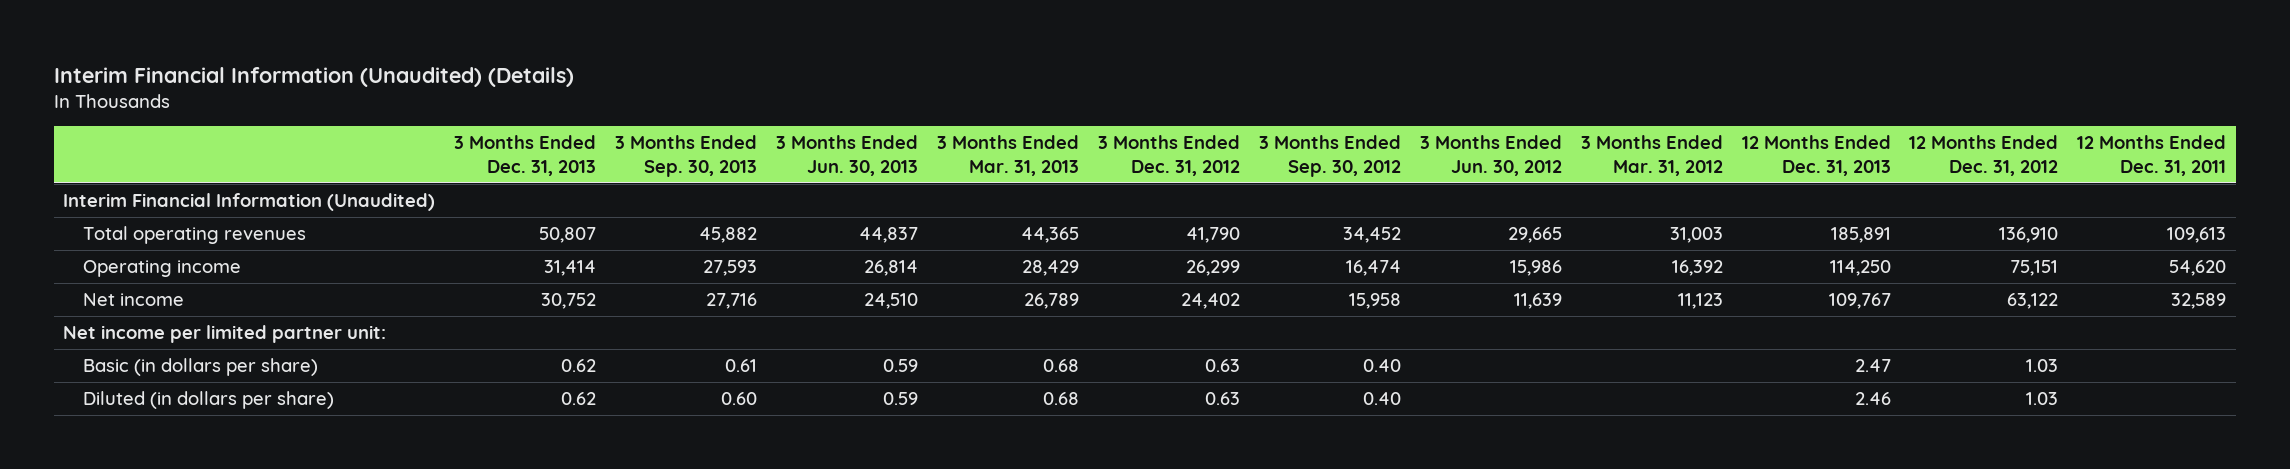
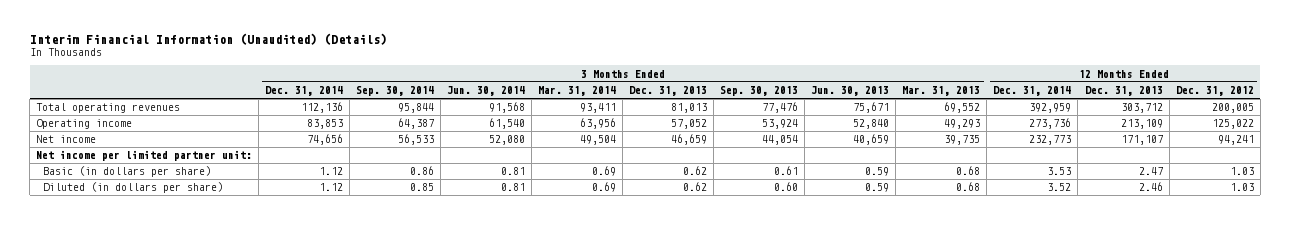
[1097,135,1240,176] 3 Months Ended Dec. 31, 2012 -> none
[1258,135,1401,177] 3 Months Ended Sep. 30, 2012 -> none
[1419,135,1562,176] 3 Months Ended Jun. 30, 2012 -> none
[1580,135,1723,176] 3 Months Ended Mar. 31, 2012 -> none
[2077,135,2227,176] 12 Months Ended Dec. 31, 2011 -> none
none -> [265,86,344,97] Dec. 31, 2014
none -> [356,86,435,97] Sep. 30, 2014
none -> [447,86,526,97] Jun. 30, 2014
none -> [538,86,617,97] Mar. 31, 2014
none -> [993,86,1072,97] Dec. 31, 2014
[63,193,436,212] Interim Financial Information (Unaudited) -> none
[539,227,597,244] 50,807 -> [671,103,708,114] 81,013
[699,227,758,244] 45,882 -> [762,102,799,114] 77,476
[859,227,919,244] 44,837 -> [853,102,890,114] 75,671
[1021,227,1080,244] 44,365 -> [944,102,981,114] 69,552
[1830,227,1891,244] 185,891 -> [1120,103,1163,114] 303,712
[1999,227,2059,244] 136,910 -> [1211,103,1254,114] 200,005
[544,260,597,277] 31,414 -> [671,119,708,130] 57,052
[703,260,758,277] 27,593 -> [762,119,799,130] 53,924
[864,260,919,277] 26,814 -> [853,119,890,130] 52,840
[1022,260,1080,277] 28,429 -> [944,119,981,130] 49,293
[1829,260,1891,277] 114,250 -> [1120,119,1163,130] 213,109
[2010,260,2059,277] 75,151 -> [1211,119,1254,130] 125,022
[541,293,597,310] 30,752 -> [671,134,708,146] 46,659
[706,293,758,310] 27,716 -> [762,135,799,146] 44,054
[864,293,919,310] 24,510 -> [853,134,890,146] 40,659
[1024,293,1080,310] 26,789 -> [944,135,981,146] 39,735
[1828,293,1891,310] 109,767 -> [1120,135,1163,146] 171,107
[2007,293,2059,310] 63,122 -> [1217,135,1254,146] 94,241

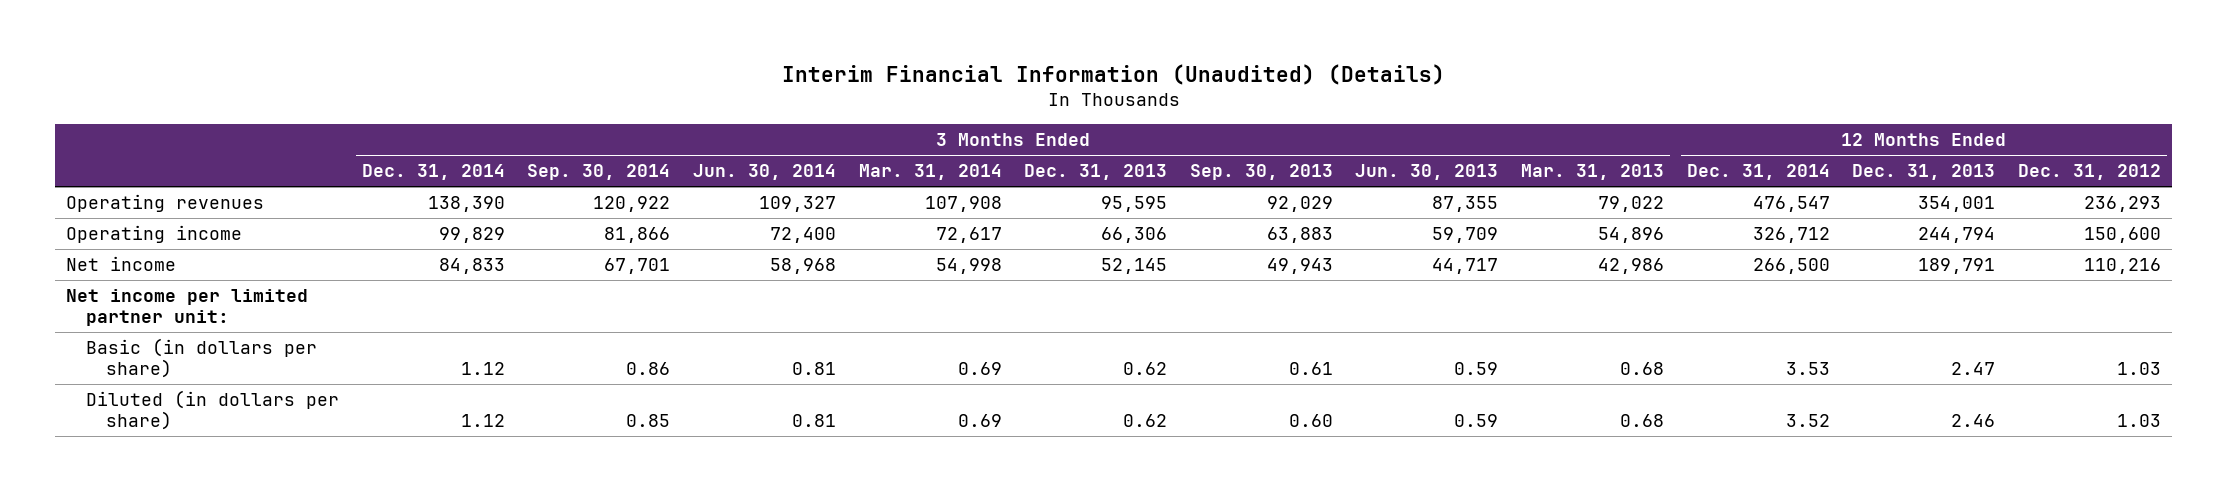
[36,103,181,114] Total operating revenues -> [66,193,265,212] Operating revenues
[301,102,344,114] 112,136 -> [427,195,505,212] 138,390
[398,103,435,114] 95,844 -> [593,195,671,212] 120,922
[489,102,526,114] 91,568 -> [758,195,836,212] 109,327
[580,103,617,114] 93,411 -> [924,195,1002,212] 107,908
[671,103,708,114] 81,013 -> [1101,195,1168,212] 95,595
[762,102,799,114] 77,476 -> [1266,195,1333,212] 92,029
[853,102,890,114] 75,671 -> [1432,195,1499,212] 87,355
[944,102,981,114] 69,552 -> [1598,195,1665,212] 79,022
[1029,103,1072,114] 392,959 -> [1752,195,1830,212] 476,547
[1120,103,1163,114] 303,712 -> [1918,195,1996,212] 354,001
[1211,103,1254,114] 200,005 -> [2084,195,2162,212] 236,293
[307,119,344,130] 83,853 -> [438,226,505,243] 99,829
[398,118,435,130] 64,387 -> [604,226,671,243] 81,866
[489,118,526,130] 61,540 -> [769,226,836,243] 72,400
[580,118,617,130] 63,956 -> [935,226,1002,243] 72,617
[671,119,708,130] 57,052 -> [1101,226,1168,243] 66,306
[762,119,799,130] 53,924 -> [1266,226,1333,243] 63,883
[853,119,890,130] 52,840 -> [1432,226,1499,243] 59,709
[944,119,981,130] 49,293 -> [1598,226,1665,243] 54,896
[1029,118,1072,130] 273,736 -> [1752,226,1830,243] 326,712
[1120,119,1163,130] 213,109 -> [1918,226,1996,243] 244,794
[1211,119,1254,130] 125,022 -> [2084,226,2162,243] 150,600
[307,134,344,146] 74,656 -> [438,257,505,274] 84,833
[398,134,435,146] 56,533 -> [604,257,671,274] 67,701
[489,135,526,146] 52,080 -> [769,257,836,274] 58,968
[580,135,617,146] 49,504 -> [935,257,1002,274] 54,998
[671,134,708,146] 46,659 -> [1101,257,1168,274] 52,145
[762,135,799,146] 44,054 -> [1266,257,1333,274] 49,943
[853,134,890,146] 40,659 -> [1432,257,1499,274] 44,717
[944,135,981,146] 39,735 -> [1598,257,1665,274] 42,986
[1029,135,1072,146] 232,773 -> [1752,257,1830,274] 266,500
[1120,135,1163,146] 171,107 -> [1918,257,1996,274] 189,791
[1217,135,1254,146] 94,241 -> [2084,257,2162,274] 110,216

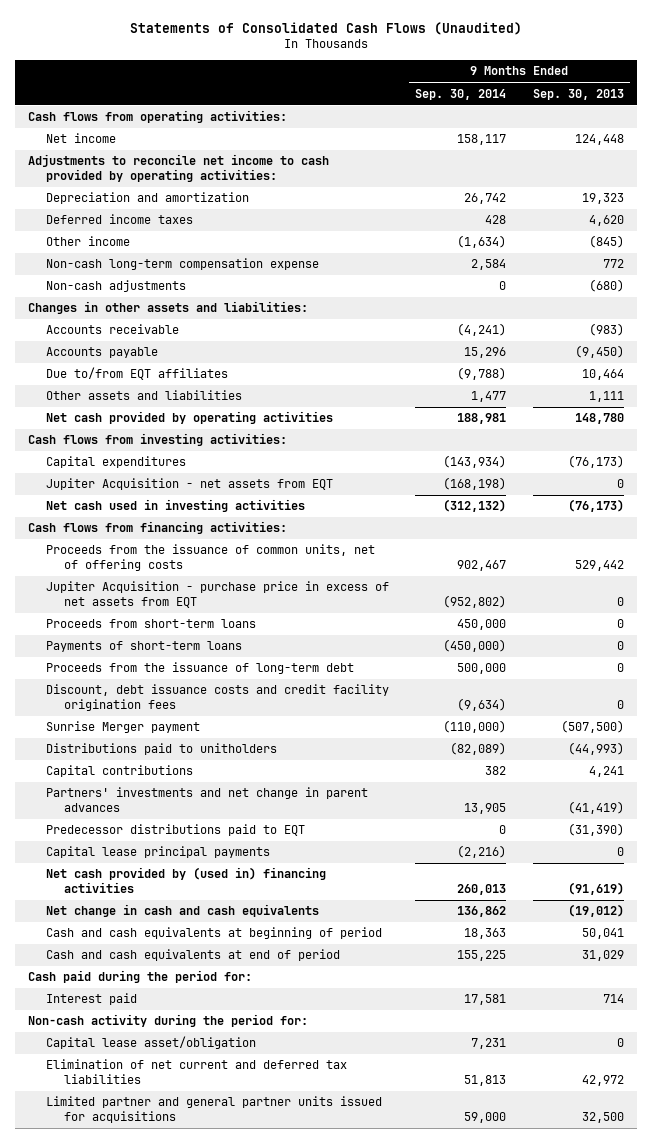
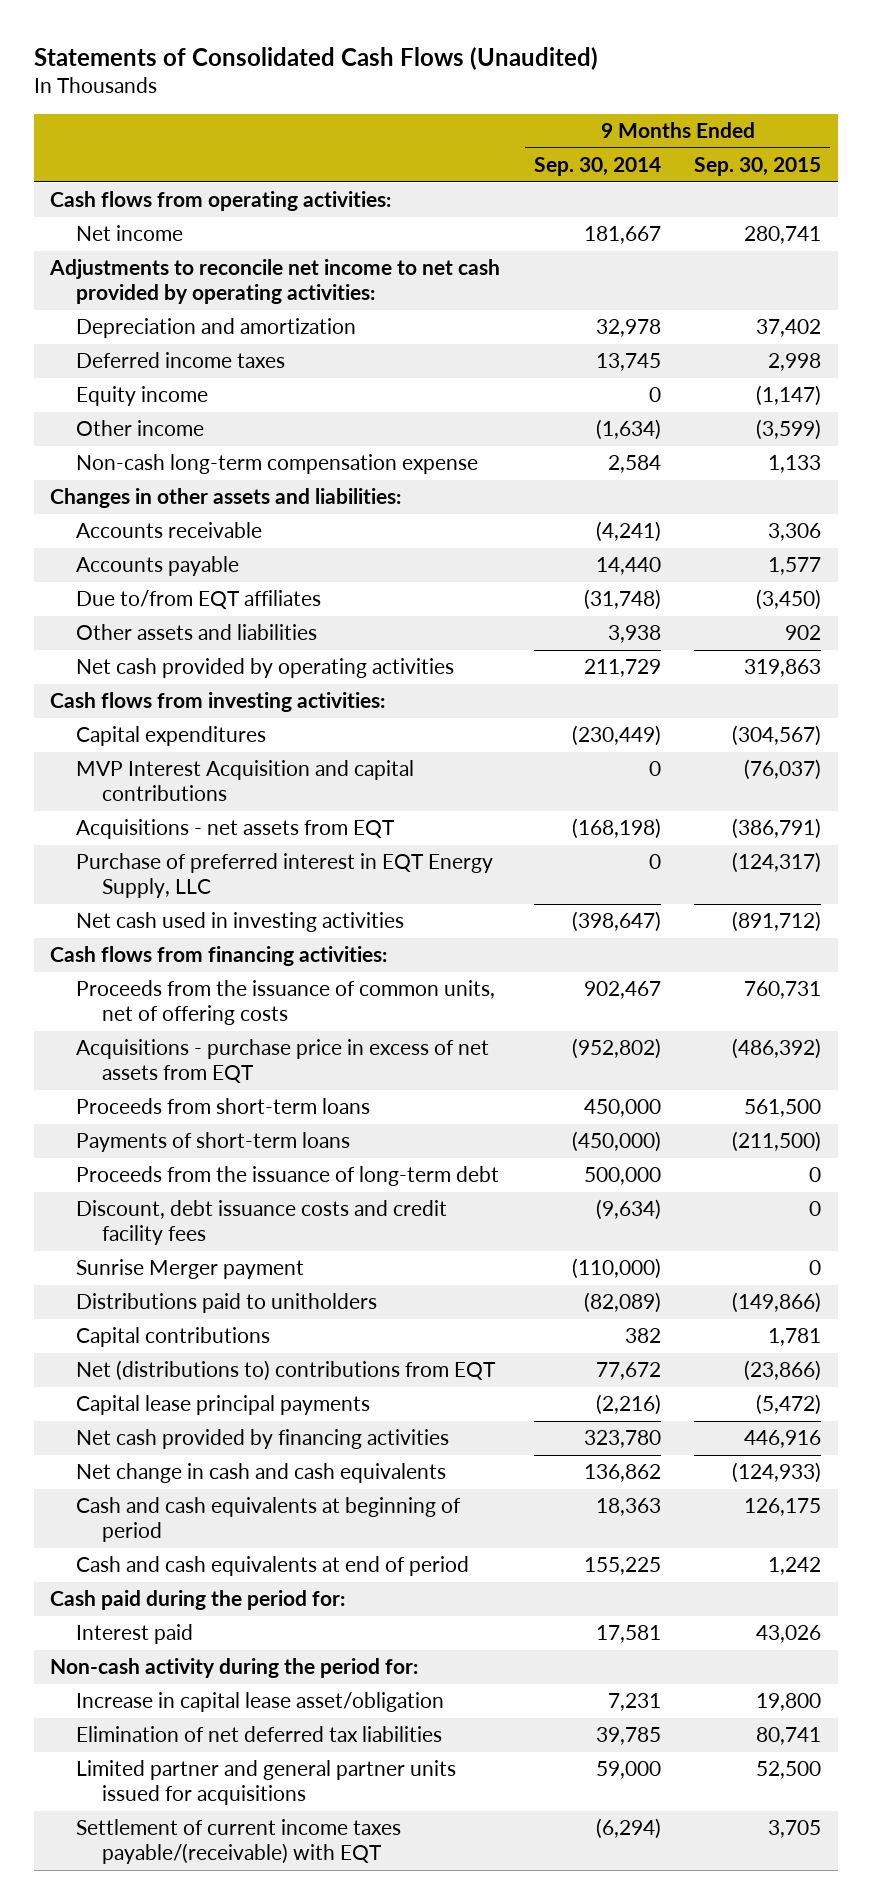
[532,88,624,100] Sep. 30, 2013 -> none
none -> [694,157,822,177] Sep. 30, 2015
[457,134,507,146] 158,117 -> [583,226,661,245] 181,667
[27,154,329,182] Adjustments to reconcile net income to cash provided by operating activities: -> [49,259,501,305] Adjustments to reconcile net income to net cash provided by operating activities:
[464,193,507,205] 26,742 -> [595,319,661,338] 32,978
[485,215,507,225] 428 -> [595,353,661,372] 13,745
none -> [75,386,208,407] Equity income
[46,280,187,293] Non-cash adjustments -> none
[464,347,507,359] 15,296 -> [595,557,661,576] 14,440
[457,367,507,381] (9,788) -> [583,589,661,611] (31,748)
[471,391,507,403] 1,477 -> [607,625,661,644] 3,938
[457,413,507,425] 188,981 -> [583,659,661,678] 211,729
[443,455,507,469] (143,934) -> [571,725,661,747] (230,449)
none -> [75,760,414,802] MVP Interest Acquisition and capital contributions
[46,478,334,491] Jupiter Acquisition - net assets from EQT -> [75,819,395,840] Acquisitions - net assets from EQT
none -> [75,853,493,899] Purchase of preferred interest in EQT Energy Supply, LLC
[443,499,507,513] (312,132) -> [571,911,661,933] (398,647)
[46,581,390,608] Jupiter Acquisition - purchase price in excess of net assets from EQT -> [75,1039,489,1084] Acquisitions - purchase price in excess of net assets from EQT
[46,684,390,711] Discount, debt issuance costs and credit facility origination fees -> [75,1200,447,1246] Discount, debt issuance costs and credit facility fees
[46,787,369,812] Partners' investments and net change in parent advances -> none
[46,824,306,837] Predecessor distributions paid to EQT -> none
none -> [75,1360,496,1382] Net (distributions to) contributions from EQT
[46,867,327,893] Net cash provided by (used in) financing activities -> [75,1429,449,1450] Net cash provided by financing activities
[457,883,507,895] 260,013 -> [583,1430,661,1449] 323,780
[46,1036,257,1050] Capital lease asset/obligation -> [75,1692,444,1713] Increase in capital lease asset/obligation
[46,1059,348,1084] Elimination of net current and deferred tax liabilities -> [75,1726,442,1743] Elimination of net deferred tax liabilities
[464,1074,507,1086] 51,813 -> [595,1727,661,1746] 39,785
none -> [75,1819,401,1865] Settlement of current income taxes payable/(receivable) with EQT

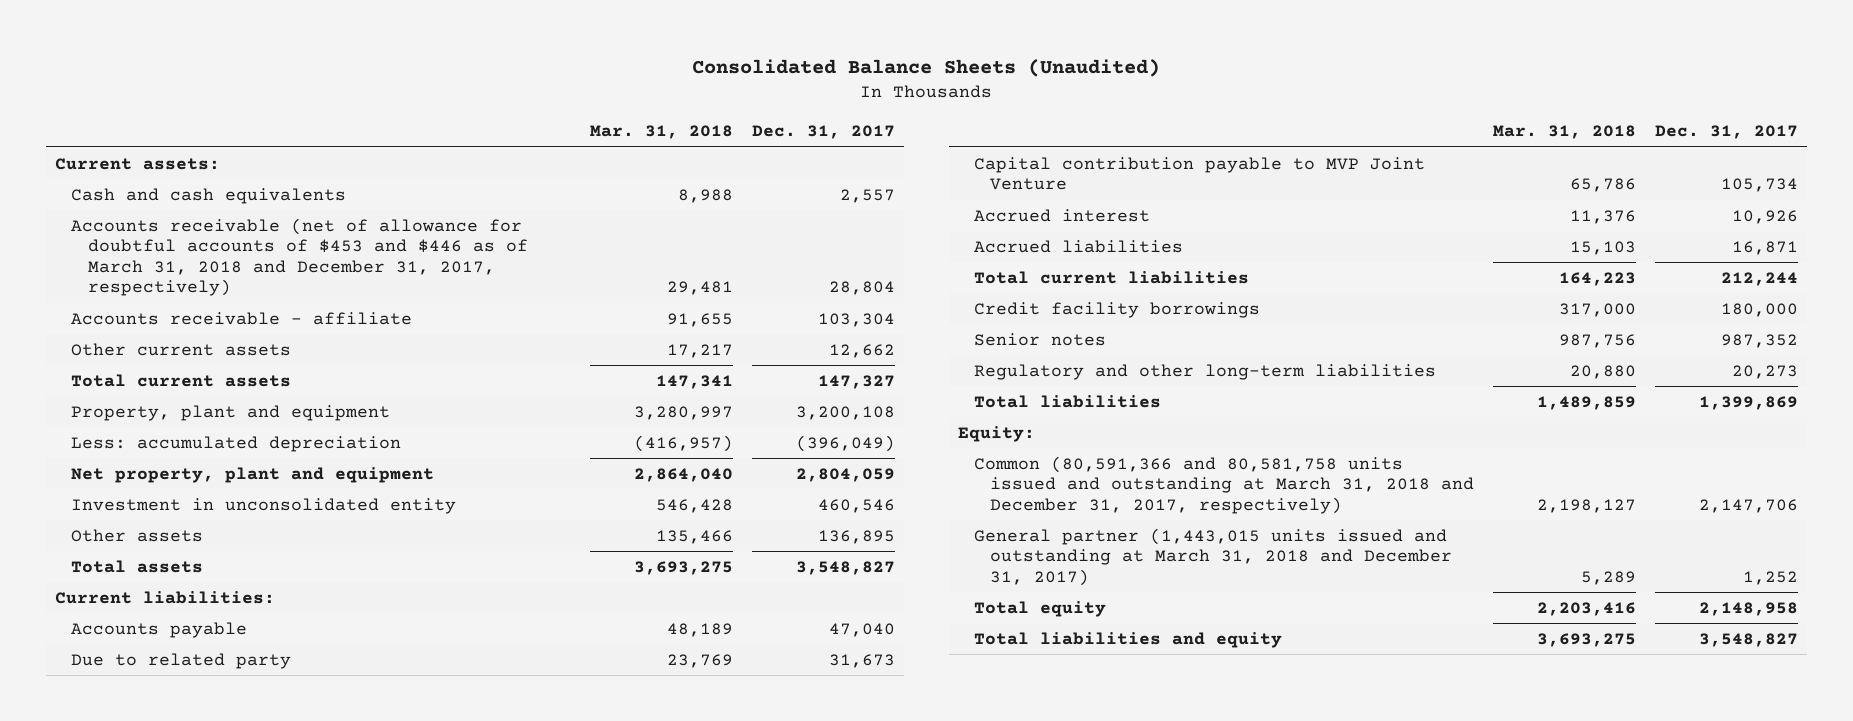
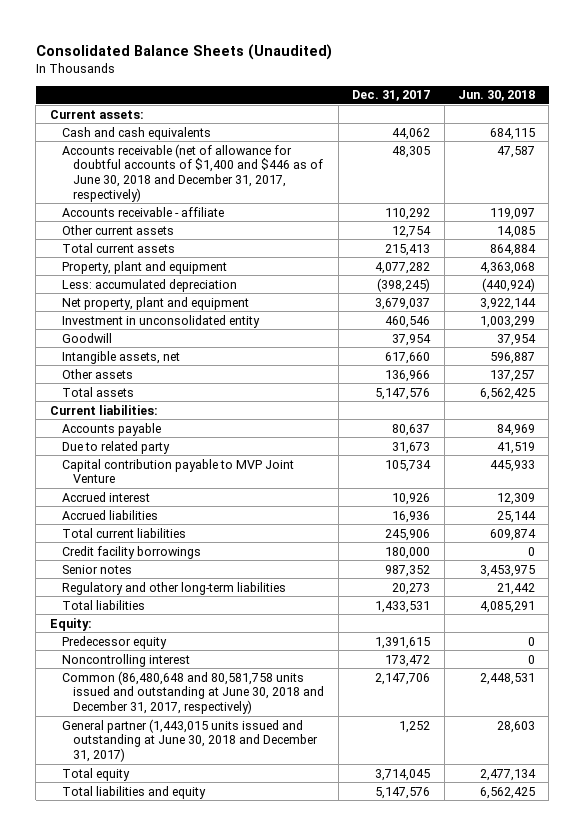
[590,125,734,140] Mar. 31, 2018 -> none
none -> [458,90,536,102] Jun. 30, 2018
[839,188,895,203] 2,557 -> [392,127,431,140] 44,062
[71,217,528,297] Accounts receivable (net of allowance for doubtful accounts of $453 and $446 as of March 31, 2018 and December 31, 2017, respectively) -> [61,143,324,202] Accounts receivable (net of allowance for doubtful accounts of $1,400 and $446 as of June 30, 2018 and December 31, 2017, respectively)
[828,281,895,296] 28,804 -> [392,145,431,158] 48,305
[817,312,895,327] 103,304 -> [385,207,431,220] 110,292
[828,343,895,358] 12,662 -> [392,225,432,238] 12,754
[817,374,895,389] 147,327 -> [385,243,431,256] 215,413
[795,405,895,420] 3,200,108 -> [375,261,431,274] 4,077,282
[795,434,895,452] (396,049) -> [377,277,431,292] (398,245)
[795,467,895,482] 2,804,059 -> [375,297,431,310] 3,679,037
none -> [61,332,112,343] Goodwill
none -> [61,350,180,364] Intangible assets, net
[817,529,895,544] 136,895 -> [385,369,431,382] 136,966
[795,560,895,575] 3,548,827 -> [375,387,431,400] 5,147,576
[828,622,895,637] 47,040 -> [392,423,431,436] 80,637
[1731,240,1798,255] 16,871 -> [392,510,431,523] 16,936
[1720,271,1798,286] 212,244 -> [385,528,431,541] 245,906
[1698,395,1798,410] 1,399,869 -> [375,600,431,613] 1,433,531
none -> [61,635,167,649] Predecessor equity
none -> [61,653,190,667] Noncontrolling interest
[974,455,1475,514] Common (80,591,366 and 80,581,758 units issued and outstanding at March 31, 2018 and December 31, 2017, respectively) -> [61,670,325,715] Common (86,480,648 and 80,581,758 units issued and outstanding at June 30, 2018 and December 31, 2017, respectively)
[974,527,1453,586] General partner (1,443,015 units issued and outstanding at March 31, 2018 and December 31, 2017) -> [61,718,319,763] General partner (1,443,015 units issued and outstanding at June 30, 2018 and December 31, 2017)
[1698,601,1798,616] 2,148,958 -> [375,768,431,781] 3,714,045
[1698,632,1798,647] 3,548,827 -> [375,786,431,799] 5,147,576

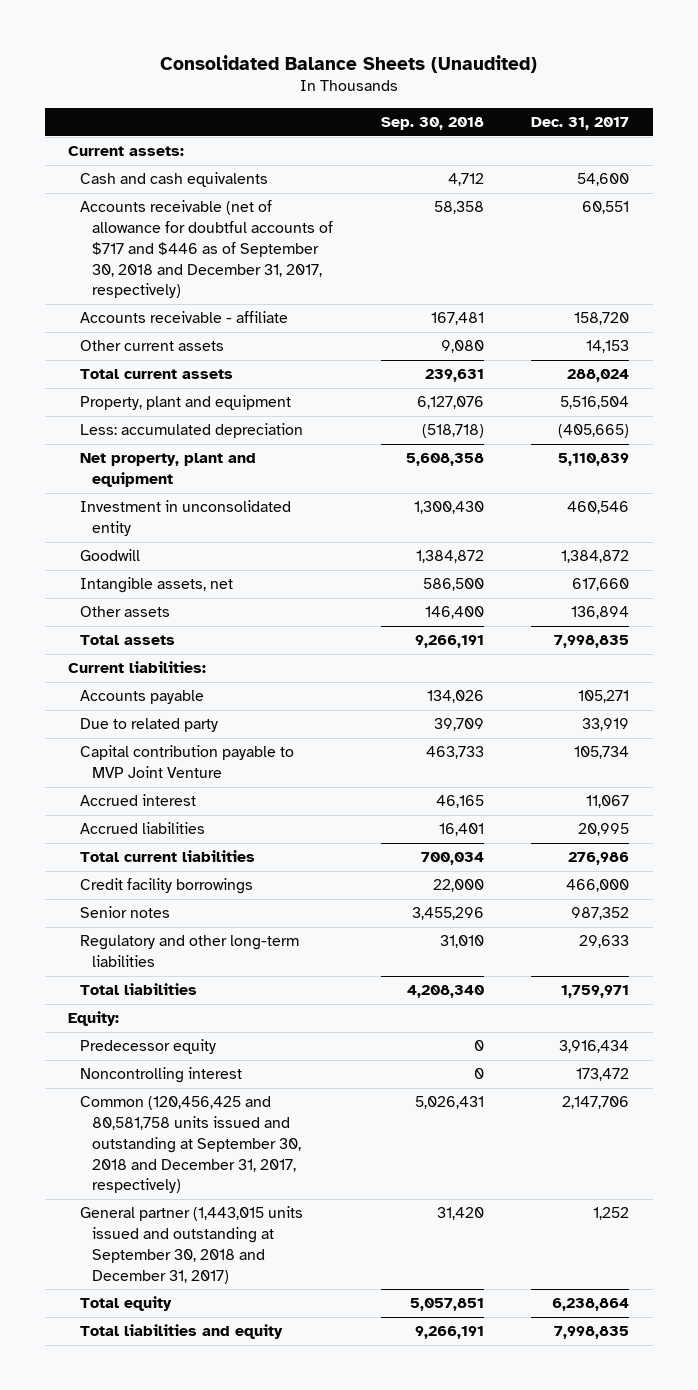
[458,90,536,102] Jun. 30, 2018 -> none
none -> [380,117,484,131] Sep. 30, 2018
[392,127,431,140] 44,062 -> [577,173,630,187] 54,600
[61,143,324,202] Accounts receivable (net of allowance for doubtful accounts of $1,400 and $446 as of June 30, 2018 and December 31, 2017, respectively) -> [80,200,334,299] Accounts receivable (net of allowance for doubtful accounts of $717 and $446 as of September 30, 2018 and December 31, 2017, respectively)
[392,145,431,158] 48,305 -> [582,201,630,215] 60,551
[385,207,431,220] 110,292 -> [574,312,630,326] 158,720
[392,225,432,238] 12,754 -> [586,340,630,354] 14,153
[385,243,431,256] 215,413 -> [567,369,630,383] 288,024
[375,261,431,274] 4,077,282 -> [560,396,630,410] 5,516,504
[377,277,431,292] (398,245) -> [558,424,630,439] (405,665)
[375,297,431,310] 3,679,037 -> [558,453,630,467] 5,110,839
[392,333,432,346] 37,954 -> [561,550,630,564] 1,384,872
[385,369,431,382] 136,966 -> [571,606,630,620] 136,894
[375,387,431,400] 5,147,576 -> [554,635,630,649] 7,998,835
[392,423,431,436] 80,637 -> [578,690,630,704] 105,271
[392,441,431,454] 31,673 -> [582,718,630,732] 33,919
[392,492,431,505] 10,926 -> [586,795,630,809] 11,067
[392,510,431,523] 16,936 -> [578,823,630,837] 20,995
[385,528,431,541] 245,906 -> [568,852,630,866] 276,986
[385,546,431,559] 180,000 -> [566,879,630,893] 466,000
[392,582,431,595] 20,273 -> [579,935,630,949] 29,633
[375,600,431,613] 1,433,531 -> [561,985,630,999] 1,759,971
[375,636,431,649] 1,391,615 -> [559,1040,630,1054] 3,916,434
[61,670,325,715] Common (86,480,648 and 80,581,758 units issued and outstanding at June 30, 2018 and December 31, 2017, respectively) -> [80,1096,302,1194] Common (120,456,425 and 80,581,758 units issued and outstanding at September 30, 2018 and December 31, 2017, respectively)
[61,718,319,763] General partner (1,443,015 units issued and outstanding at June 30, 2018 and December 31, 2017) -> [80,1206,304,1284] General partner (1,443,015 units issued and outstanding at September 30, 2018 and December 31, 2017)
[375,768,431,781] 3,714,045 -> [552,1298,630,1312] 6,238,864
[375,786,431,799] 5,147,576 -> [554,1326,630,1340] 7,998,835

